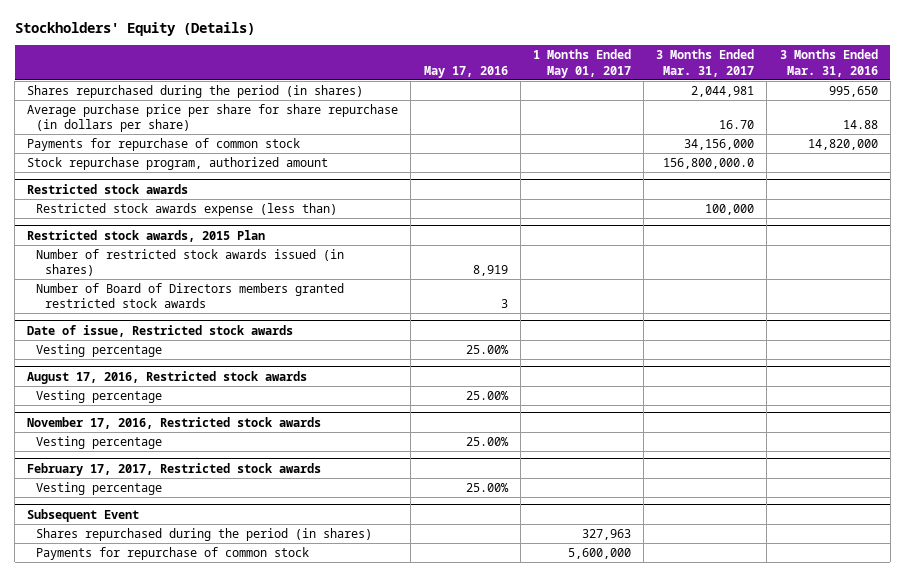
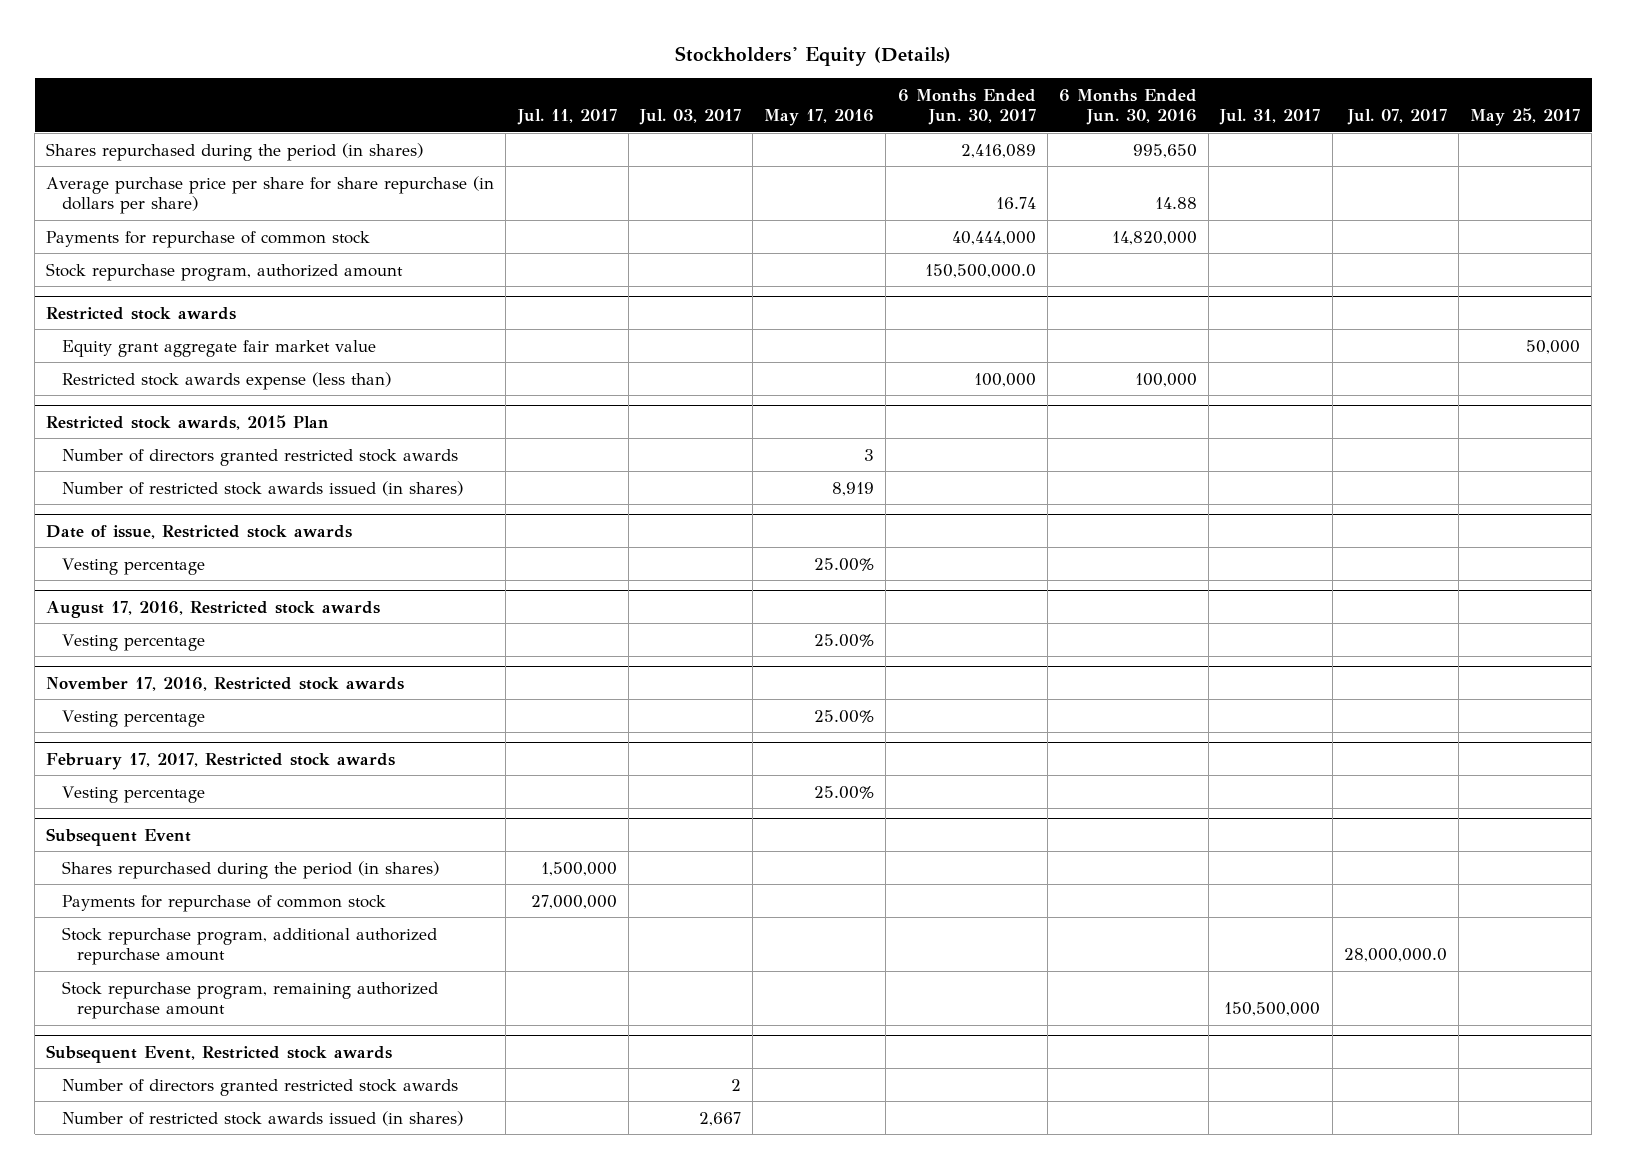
[532,49,631,78] 1 Months Ended May 01, 2017 -> none
[656,49,755,77] 3 Months Ended Mar. 31, 2017 -> none
[779,49,878,77] 3 Months Ended Mar. 31, 2016 -> none
none -> [516,109,617,126] Jul. 11, 2017
none -> [638,109,741,126] Jul. 03, 2017
none -> [897,88,1036,126] 6 Months Ended Jun. 30, 2017
none -> [1059,88,1198,126] 6 Months Ended Jun. 30, 2016
none -> [1219,109,1321,126] Jul. 31, 2017
none -> [1346,109,1447,126] Jul. 07, 2017
none -> [1470,108,1581,127] May 25, 2017
none -> [61,339,376,357] Equity grant aggregate fair market value
none -> [61,448,458,466] Number of directors granted restricted stock awards
[36,282,345,309] Number of Board of Directors members granted restricted stock awards -> none
none -> [61,926,437,965] Stock repurchase program, additional authorized repurchase amount
none -> [61,980,438,1019] Stock repurchase program, remaining authorized repurchase amount
none -> [46,1044,393,1063] Subsequent Event, Restricted stock awards
none -> [61,1078,458,1096] Number of directors granted restricted stock awards
none -> [61,1110,463,1126] Number of restricted stock awards issued (in shares)

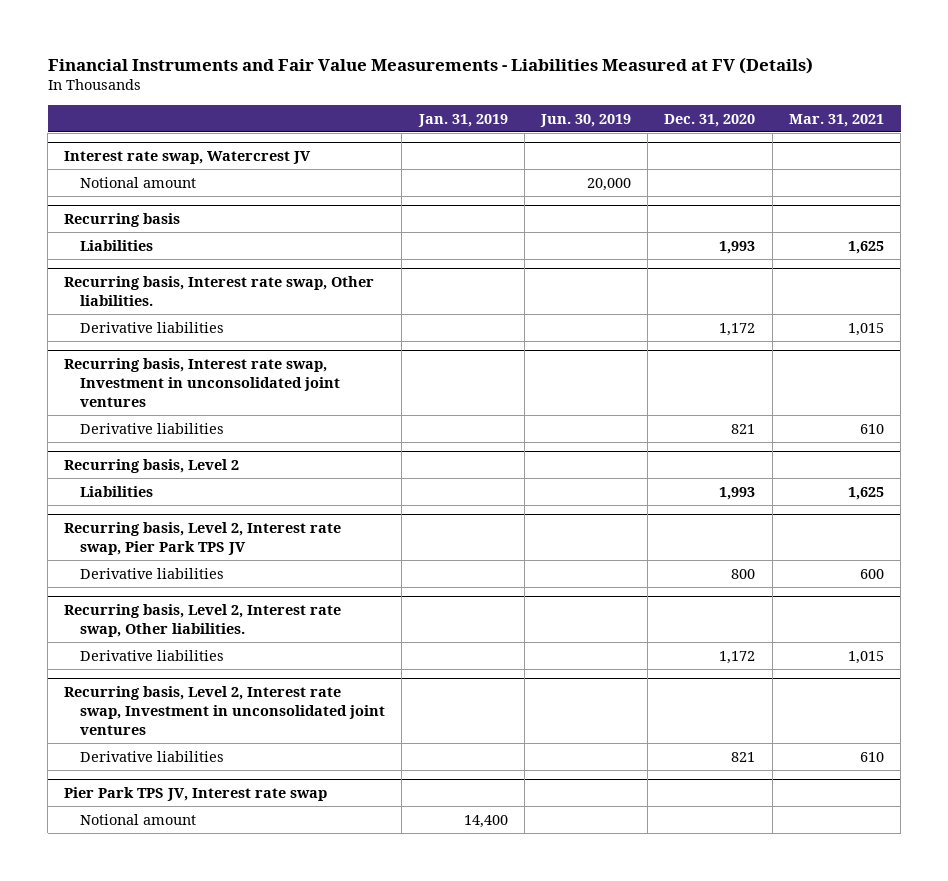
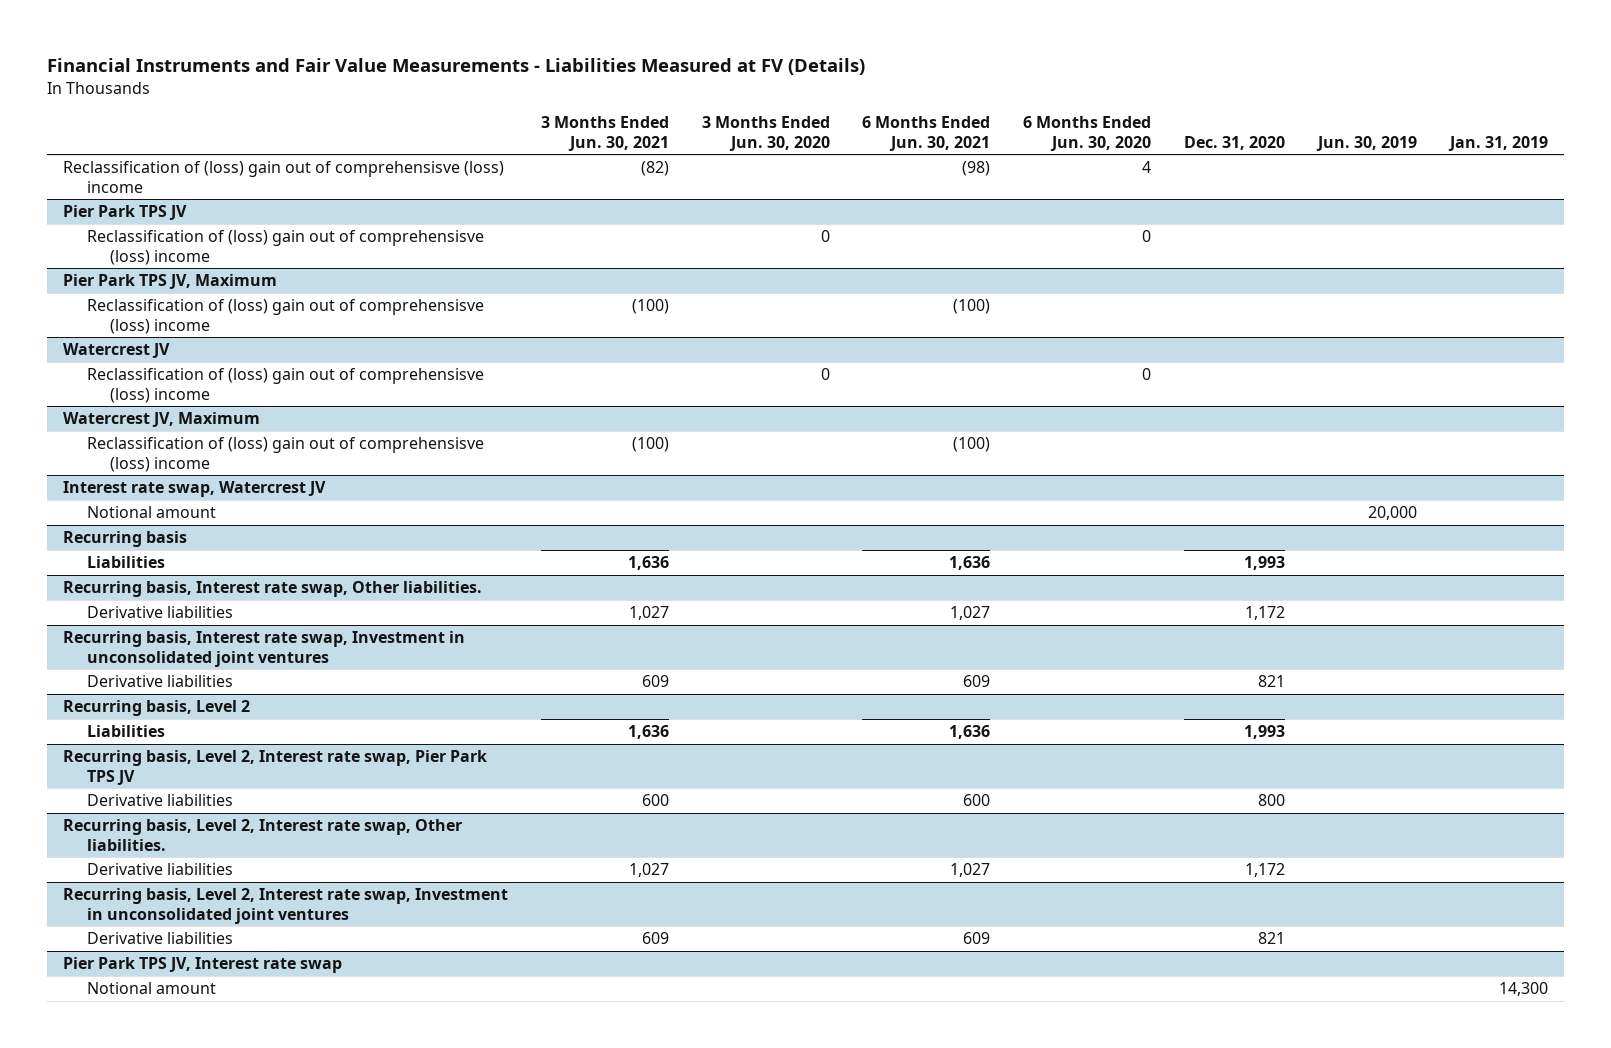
[788,113,884,127] Mar. 31, 2021 -> none
none -> [540,116,669,151] 3 Months Ended Jun. 30, 2021
none -> [701,116,830,151] 3 Months Ended Jun. 30, 2020
none -> [862,116,991,151] 6 Months Ended Jun. 30, 2021
none -> [1023,116,1152,151] 6 Months Ended Jun. 30, 2020
none -> [63,161,505,193] Reclassification of (loss) gain out of comprehensisve (loss) income
none -> [63,205,188,221] Pier Park TPS JV
none -> [86,230,484,265] Reclassification of (loss) gain out of comprehensisve (loss) income
none -> [63,274,278,290] Pier Park TPS JV, Maximum
none -> [86,299,484,334] Reclassification of (loss) gain out of comprehensisve (loss) income
none -> [63,343,171,359] Watercrest JV
none -> [86,368,484,403] Reclassification of (loss) gain out of comprehensisve (loss) income
none -> [63,412,261,428] Watercrest JV, Maximum
none -> [86,437,484,472] Reclassification of (loss) gain out of comprehensisve (loss) income
[463,814,508,828] 14,400 -> [1498,982,1548,997] 14,300

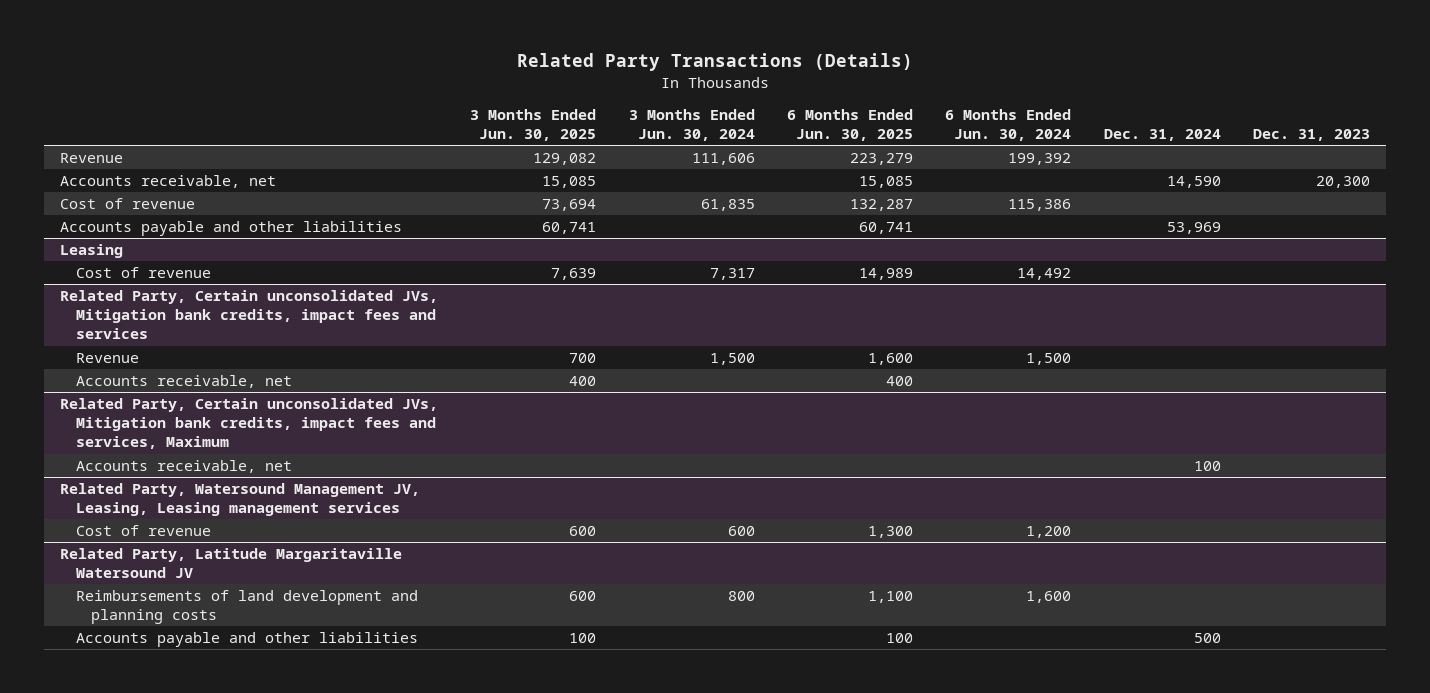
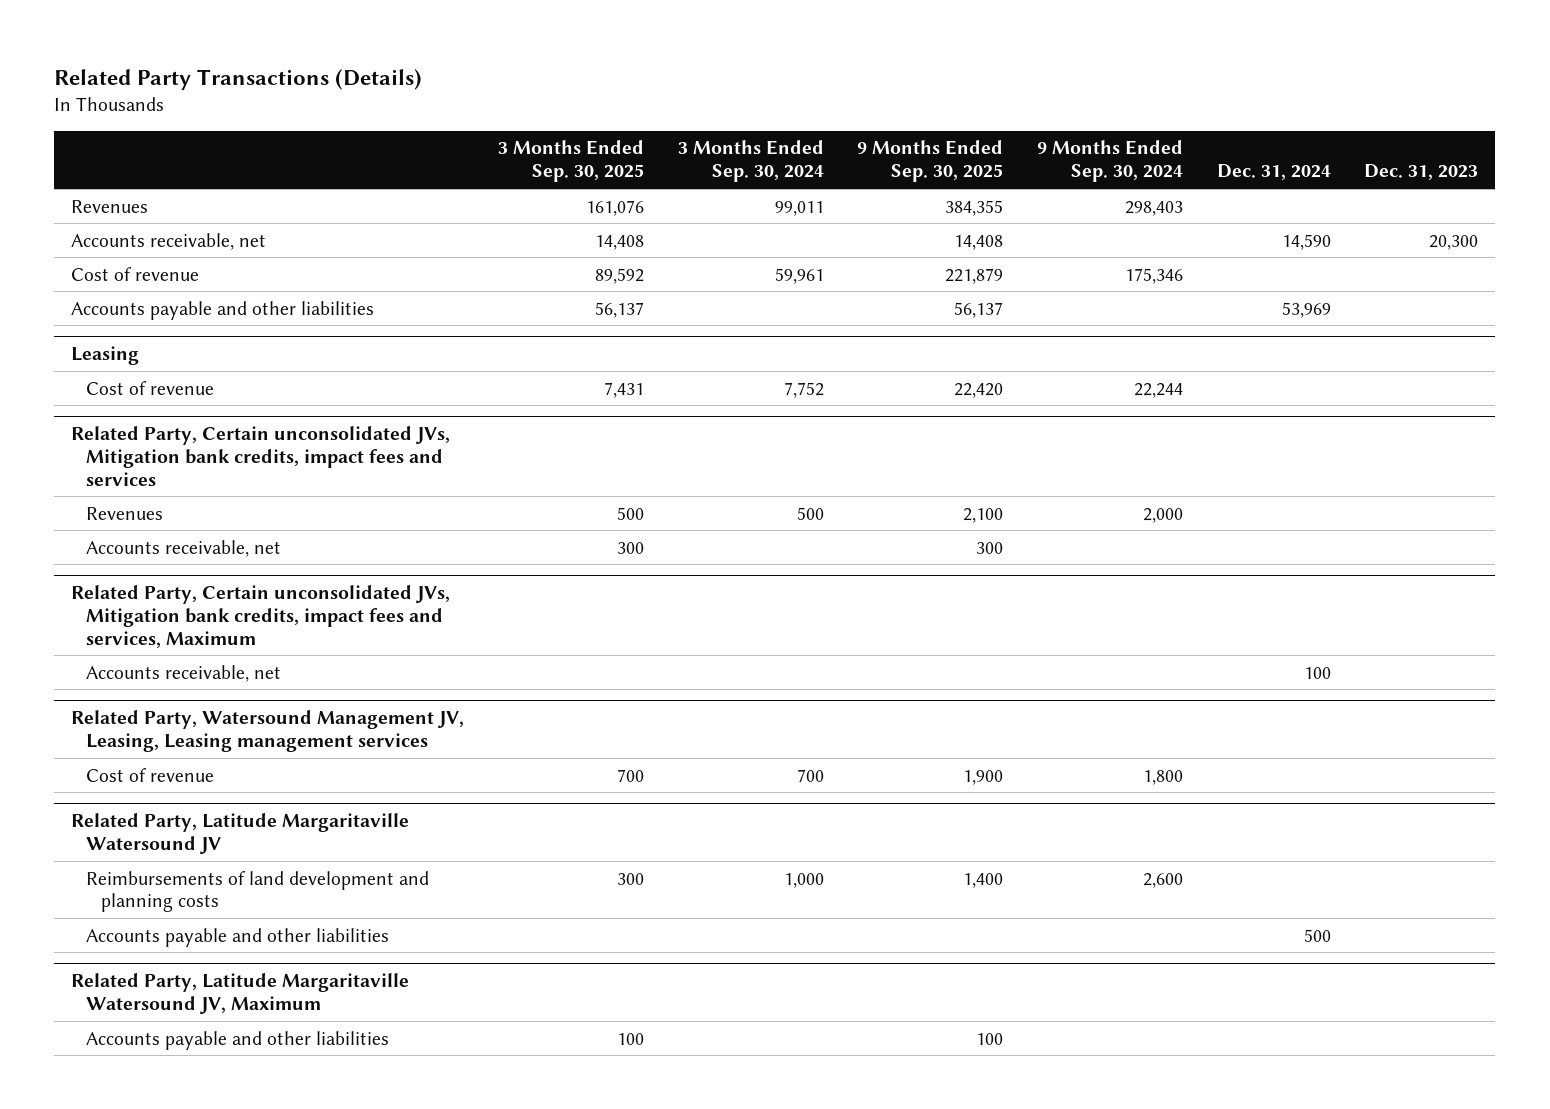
[470,108,597,141] 3 Months Ended Jun. 30, 2025 -> none
[628,108,755,141] 3 Months Ended Jun. 30, 2024 -> none
[787,108,914,141] 6 Months Ended Jun. 30, 2025 -> none
[945,108,1072,141] 6 Months Ended Jun. 30, 2024 -> none
none -> [497,140,644,183] 3 Months Ended Sep. 30, 2025
none -> [677,140,824,183] 3 Months Ended Sep. 30, 2024
none -> [857,140,1004,183] 9 Months Ended Sep. 30, 2025
none -> [1036,140,1183,183] 9 Months Ended Sep. 30, 2024
[60,152,124,163] Revenue -> [71,199,149,213] Revenues
[75,352,139,363] Revenue -> [86,506,164,520] Revenues
none -> [71,973,410,1014] Related Party, Latitude Margaritaville Watersound JV, Maximum
none -> [86,1030,390,1050] Accounts payable and other liabilities

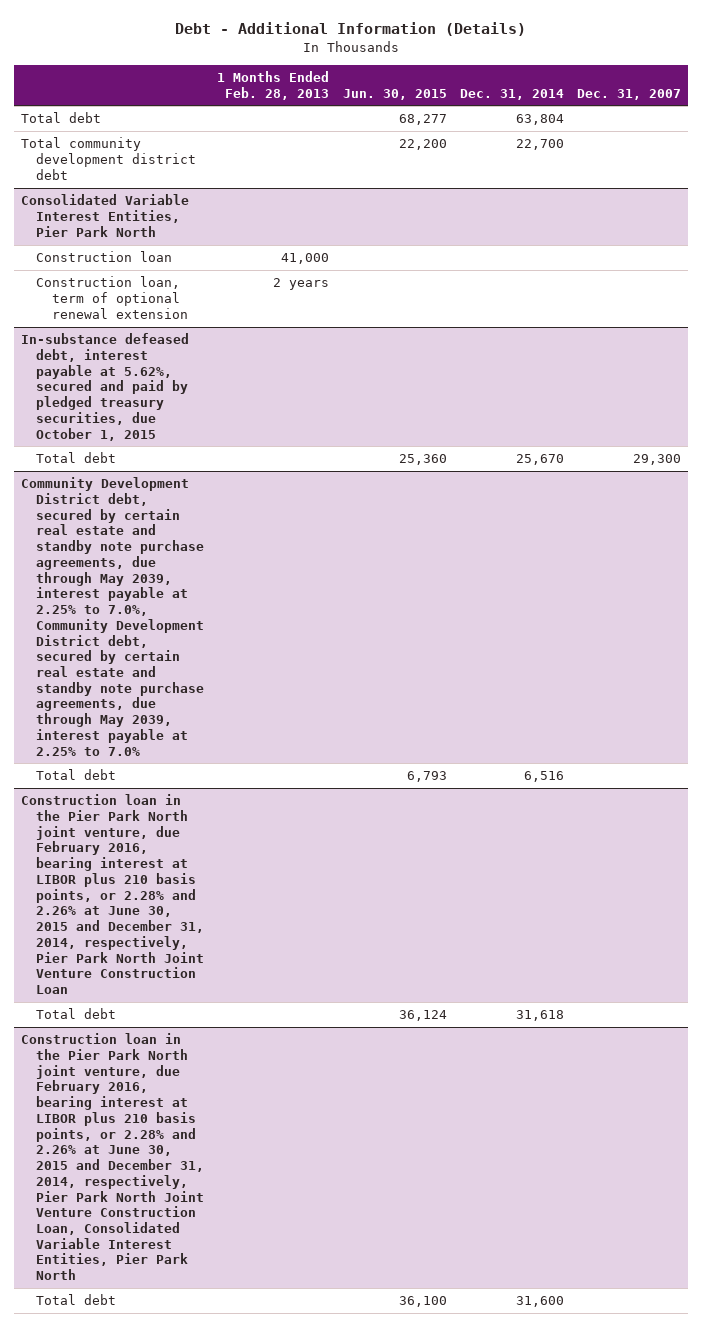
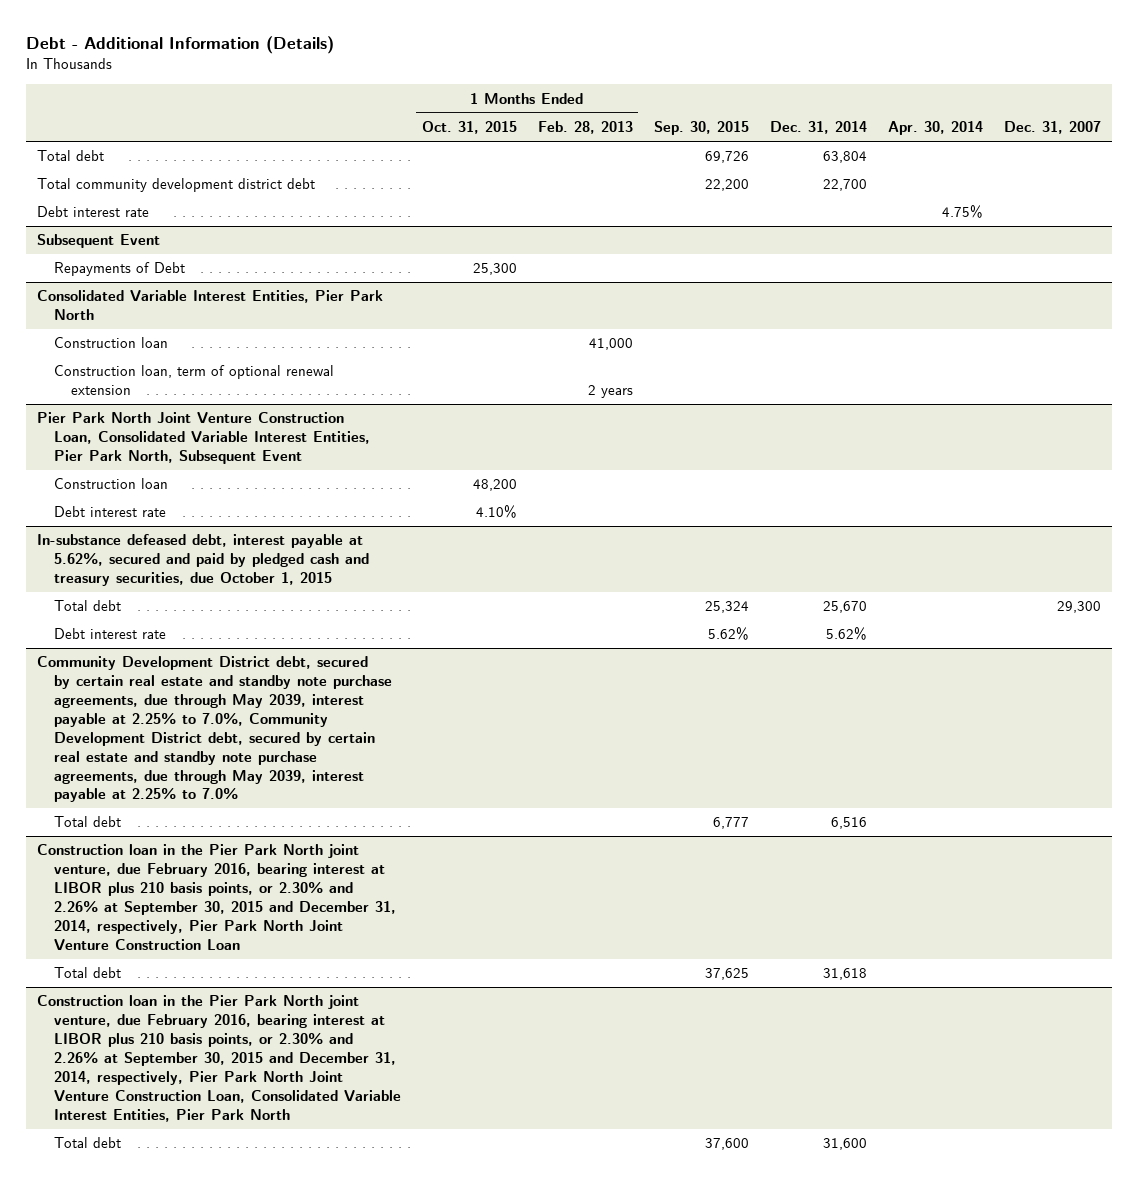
[342,88,447,100] Jun. 30, 2015 -> none
none -> [421,121,517,135] Oct. 31, 2015
none -> [653,121,749,136] Sep. 30, 2015
none -> [888,121,984,136] Apr. 30, 2014
none -> [36,206,149,218] Debt interest rate
none -> [36,234,160,249] Subsequent Event
none -> [53,262,185,277] Repayments of Debt
none -> [36,412,370,465] Pier Park North Joint Venture Construction Loan, Consolidated Variable Interest Entities, Pier Park North, Subsequent Event
none -> [53,478,168,490] Construction loan
none -> [53,506,166,518] Debt interest rate
[20,333,189,441] In-substance defeased debt, interest payable at 5.62%, secured and paid by pledged treasury securities, due October 1, 2015 -> [36,534,369,587] In-substance defeased debt, interest payable at 5.62%, secured and paid by pledged cash and treasury securities, due October 1, 2015
none -> [53,628,166,640] Debt interest rate
[20,794,205,994] Construction loan in the Pier Park North joint venture, due February 2016, bearing interest at LIBOR plus 210 basis points, or 2.28% and 2.26% at June 30, 2015 and December 31, 2014, respectively, Pier Park North Joint Venture Construction Loan -> [36,844,396,951] Construction loan in the Pier Park North joint venture, due February 2016, bearing interest at LIBOR plus 210 basis points, or 2.30% and 2.26% at September 30, 2015 and December 31, 2014, respectively, Pier Park North Joint Venture Construction Loan
[20,1033,205,1281] Construction loan in the Pier Park North joint venture, due February 2016, bearing interest at LIBOR plus 210 basis points, or 2.28% and 2.26% at June 30, 2015 and December 31, 2014, respectively, Pier Park North Joint Venture Construction Loan, Consolidated Variable Interest Entities, Pier Park North -> [36,995,401,1122] Construction loan in the Pier Park North joint venture, due February 2016, bearing interest at LIBOR plus 210 basis points, or 2.30% and 2.26% at September 30, 2015 and December 31, 2014, respectively, Pier Park North Joint Venture Construction Loan, Consolidated Variable Interest Entities, Pier Park North

